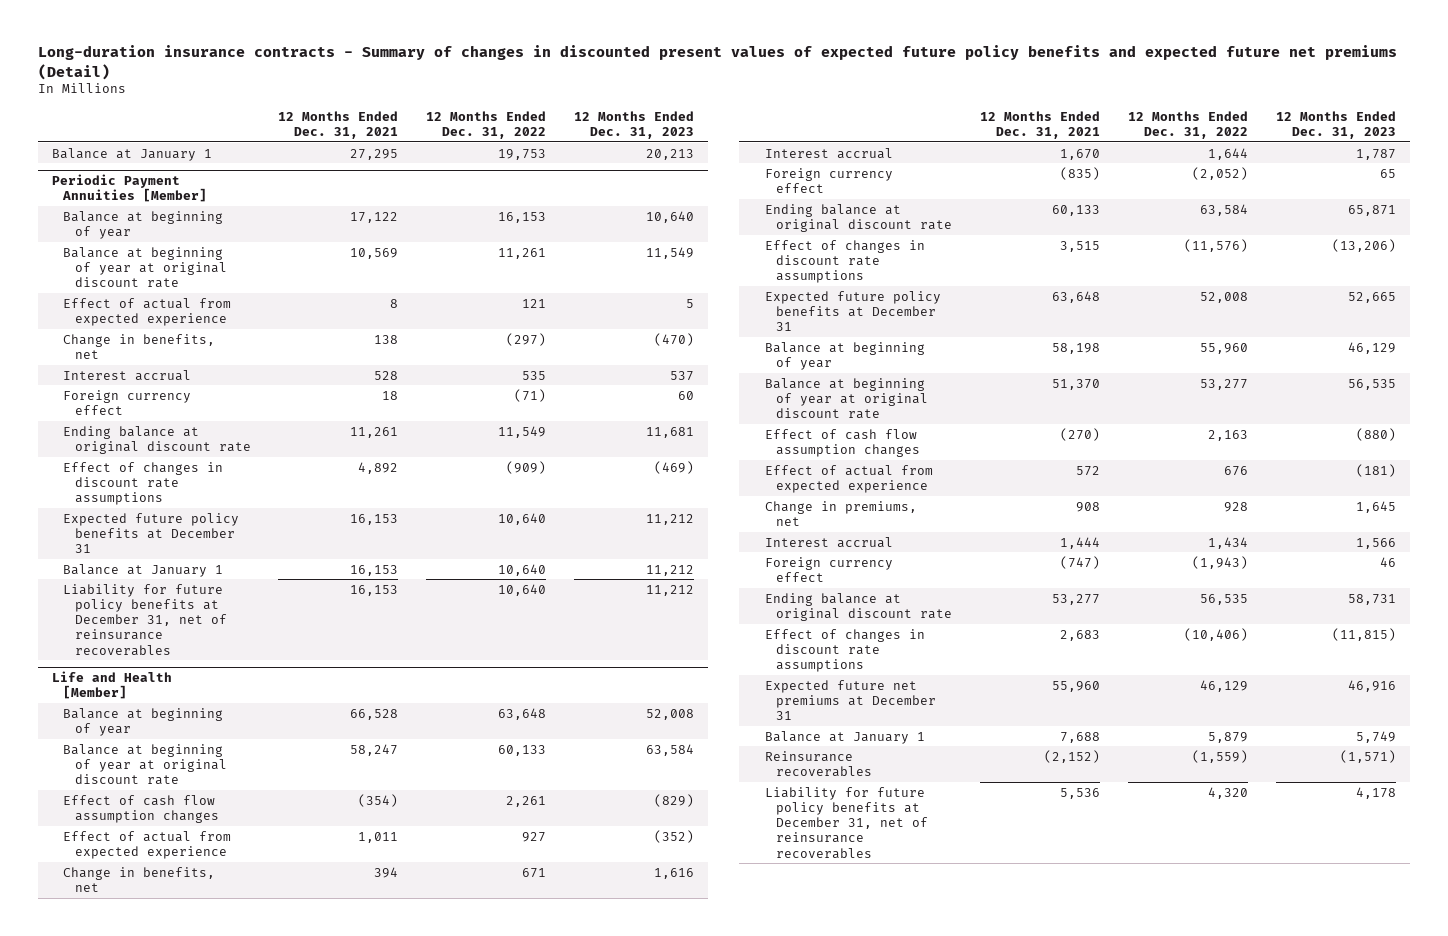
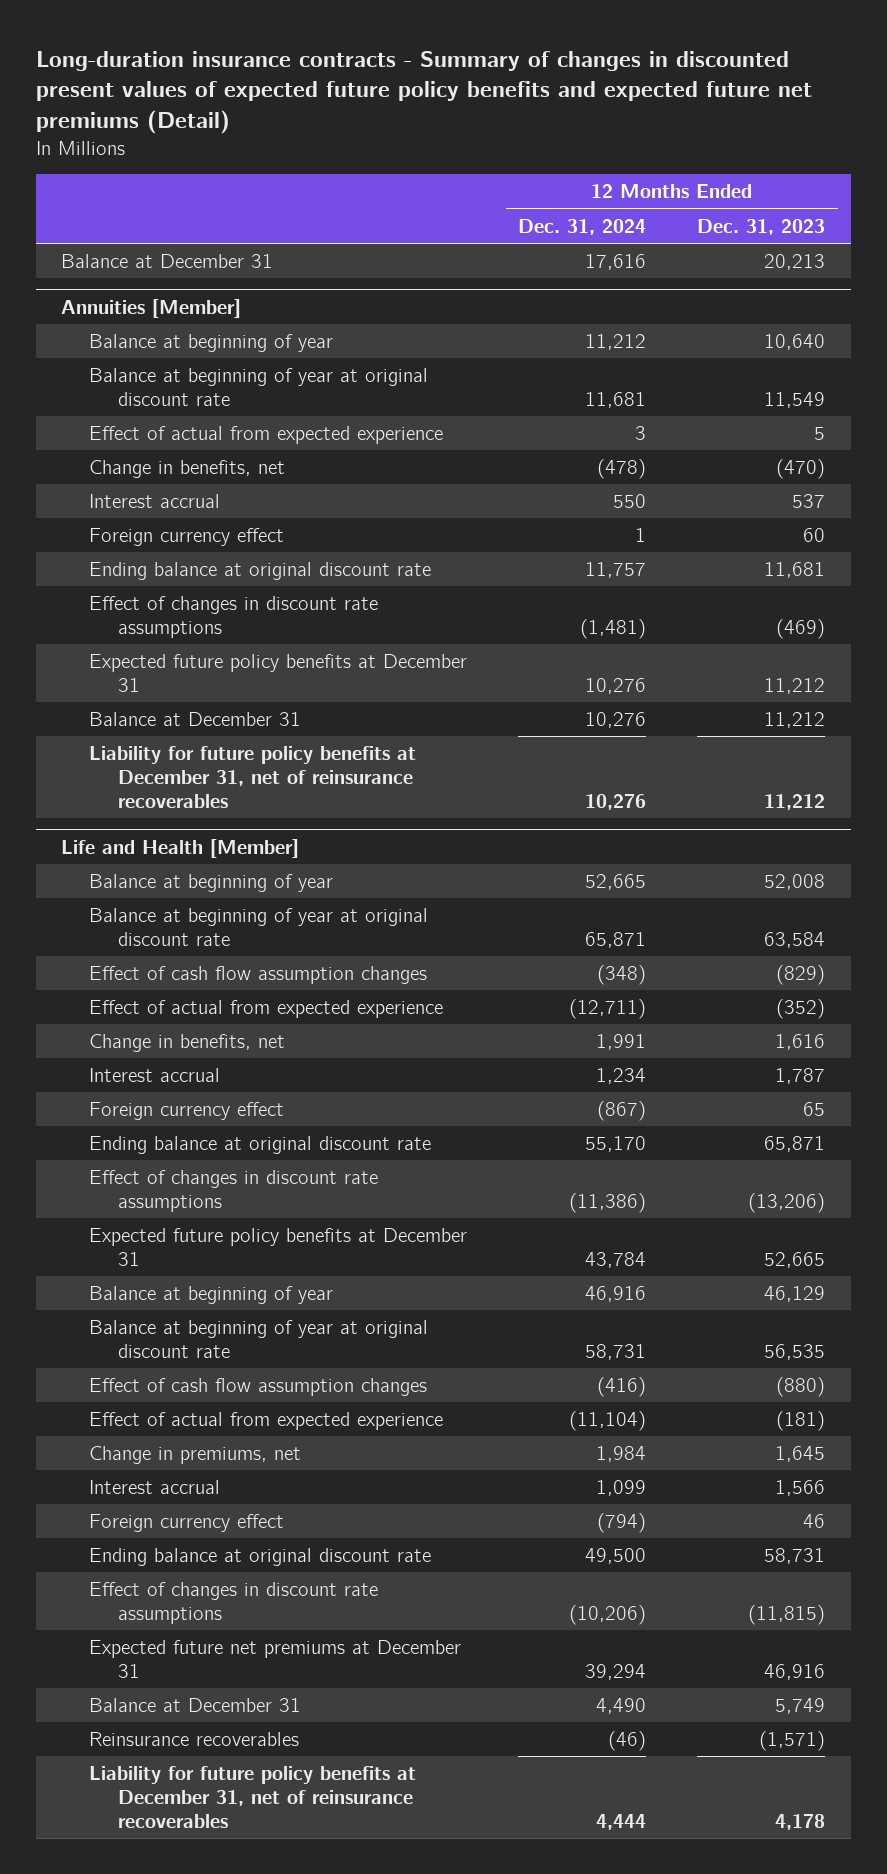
[278,110,399,139] 12 Months Ended Dec. 31, 2021 -> none
[426,110,547,139] 12 Months Ended Dec. 31, 2022 -> none
none -> [518,218,647,235] Dec. 31, 2024
[51,147,212,161] Balance at January 1 -> [61,254,274,269] Balance at December 31
[51,174,208,203] Periodic Payment Annuities [Member] -> [61,299,242,319] Annuities [Member]
[63,563,224,577] Balance at January 1 -> [89,712,302,727] Balance at December 31
[764,730,925,744] Balance at January 1 -> [89,1698,302,1713] Balance at December 31

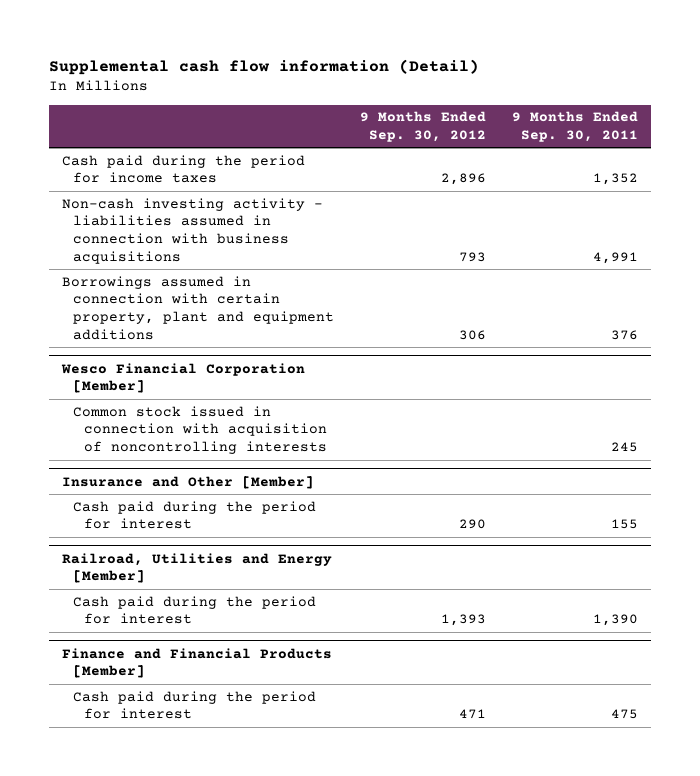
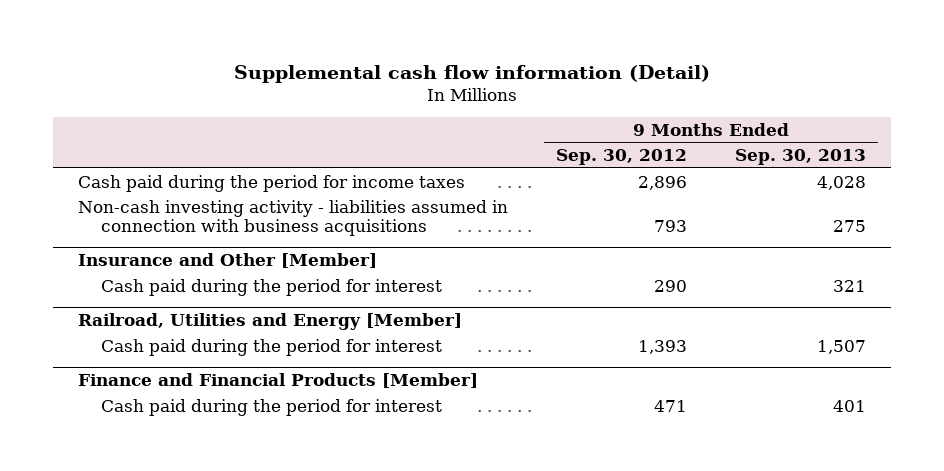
[512,111,639,143] 9 Months Ended Sep. 30, 2011 -> none
none -> [735,149,867,166] Sep. 30, 2013
[61,275,335,341] Borrowings assumed in connection with certain property, plant and equipment additions -> none
[60,362,305,394] Wesco Financial Corporation [Member] -> none
[73,405,328,455] Common stock issued in connection with acquisition of noncontrolling interests -> none

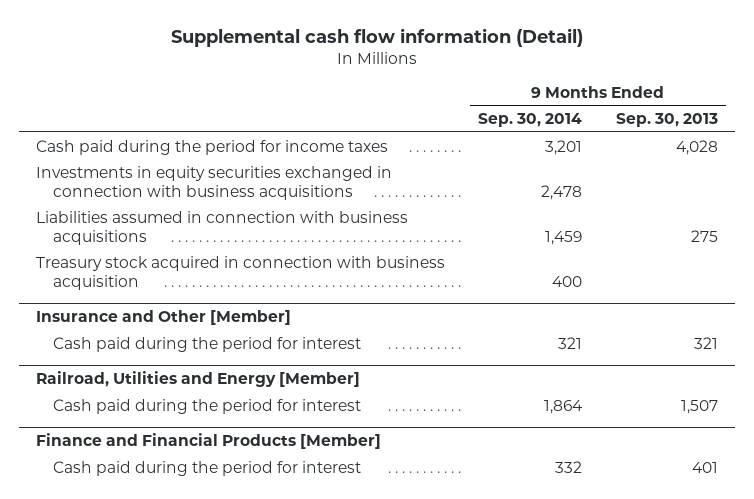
[555,149,687,166] Sep. 30, 2012 -> none
none -> [478,113,583,128] Sep. 30, 2014
none -> [35,165,392,200] Investments in equity securities exchanged in connection with business acquisitions
[77,199,508,236] Non-cash investing activity - liabilities assumed in connection with business acquisitions -> [35,210,408,245] Liabilities assumed in connection with business acquisitions
none -> [35,255,445,290] Treasury stock acquired in connection with business acquisition

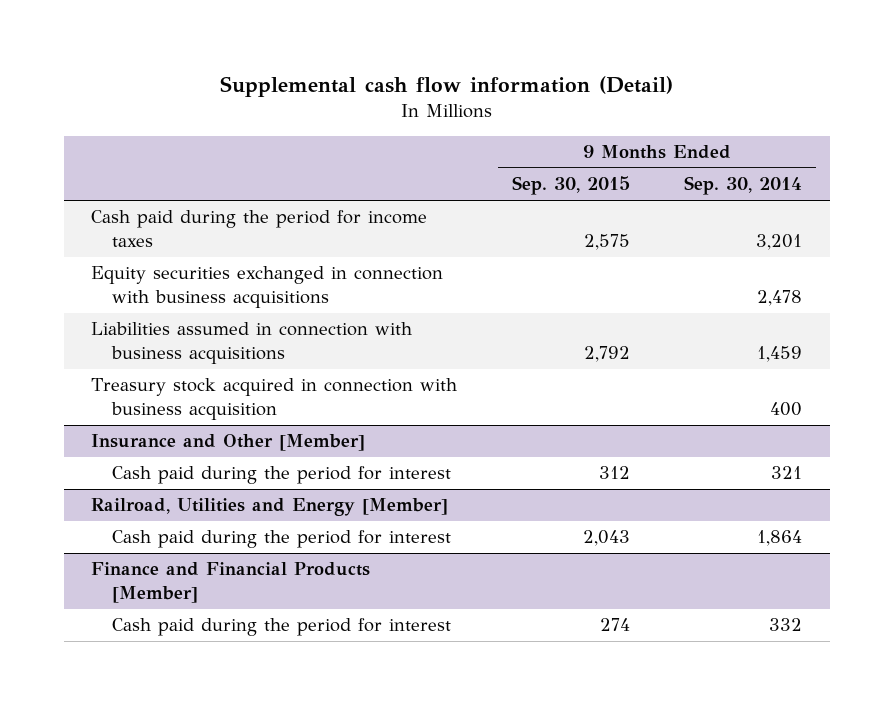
[615,113,718,128] Sep. 30, 2013 -> none
none -> [511,176,630,196] Sep. 30, 2015
[35,165,392,200] Investments in equity securities exchanged in connection with business acquisitions -> [91,266,444,309] Equity securities exchanged in connection with business acquisitions

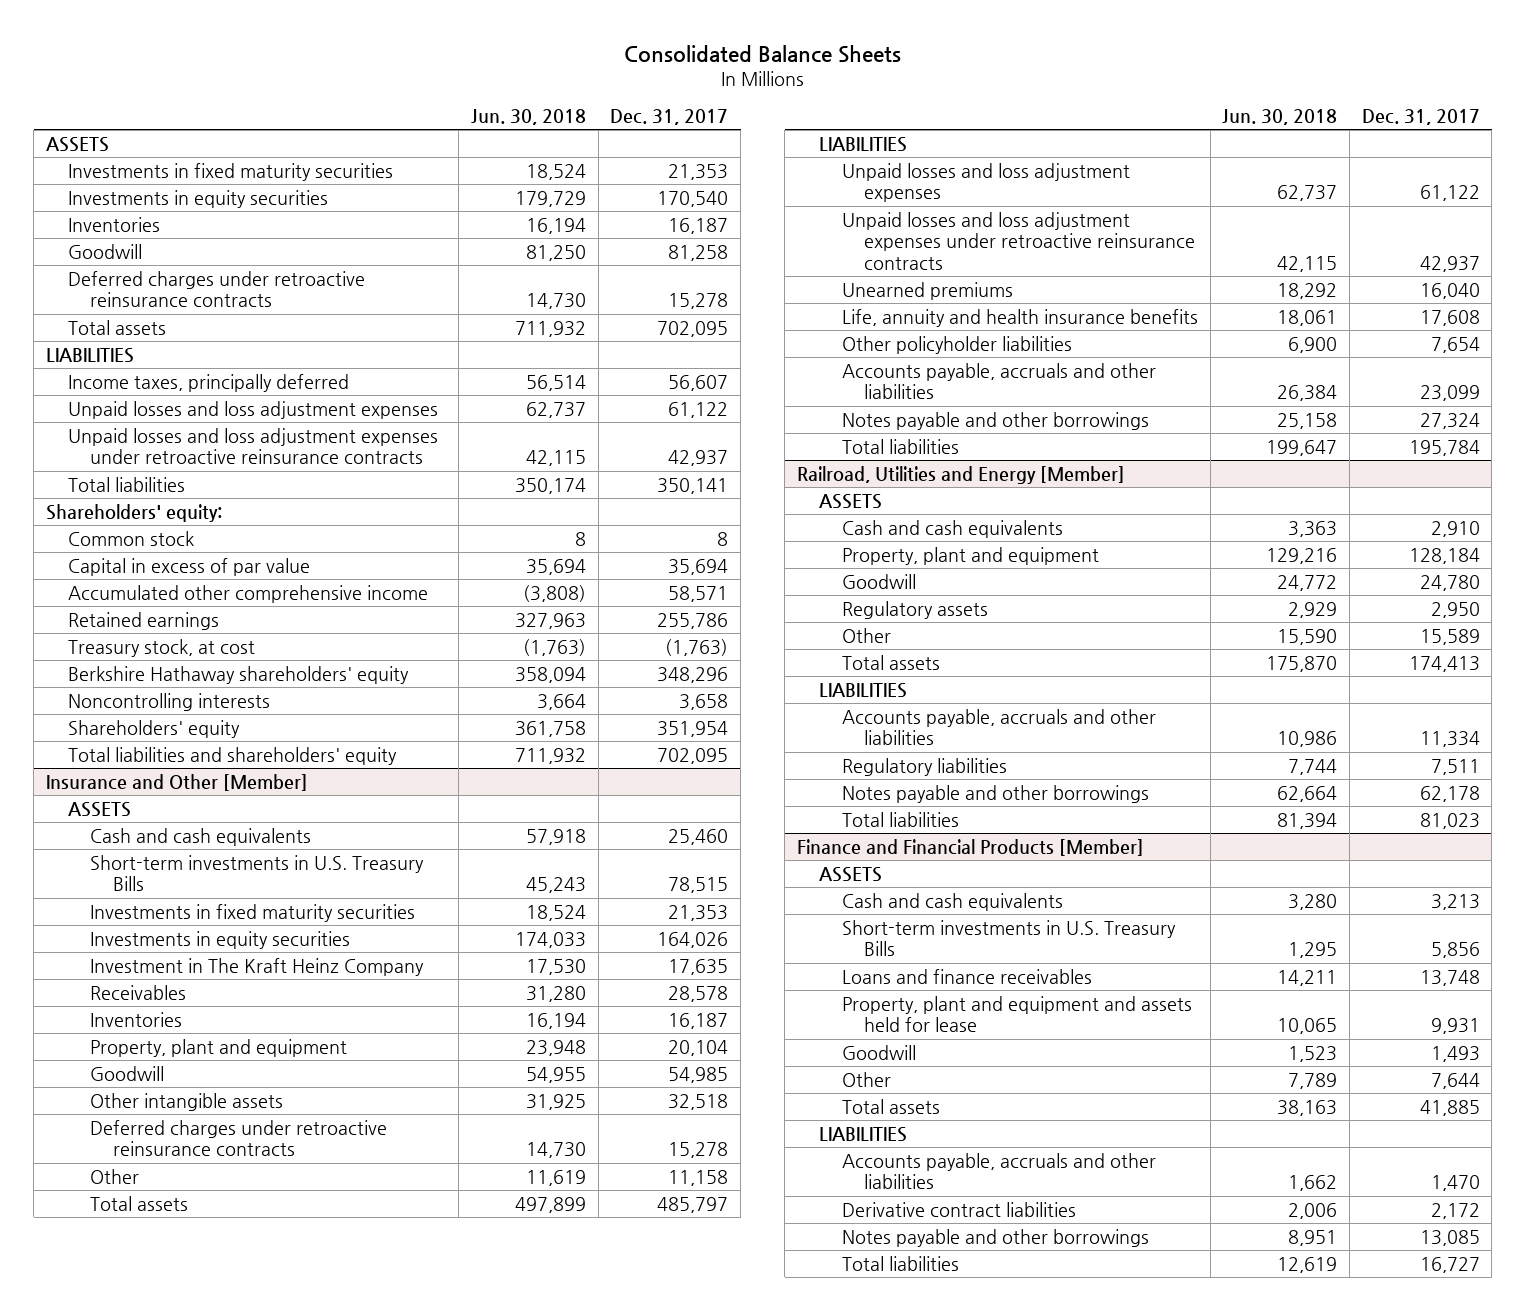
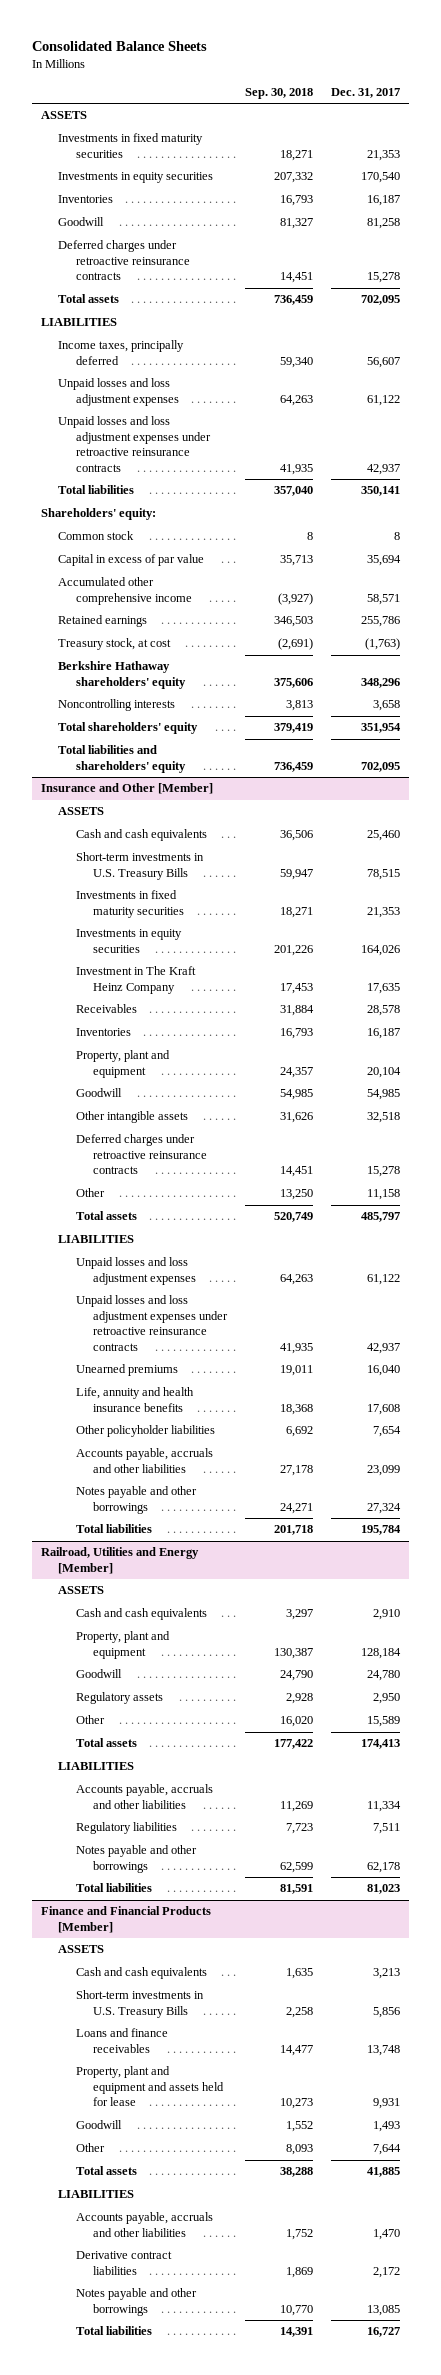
[470,109,586,126] Jun. 30, 2018 -> none
none -> [245,87,314,99] Sep. 30, 2018
[68,719,241,738] Shareholders' equity -> [58,722,199,735] Total shareholders' equity

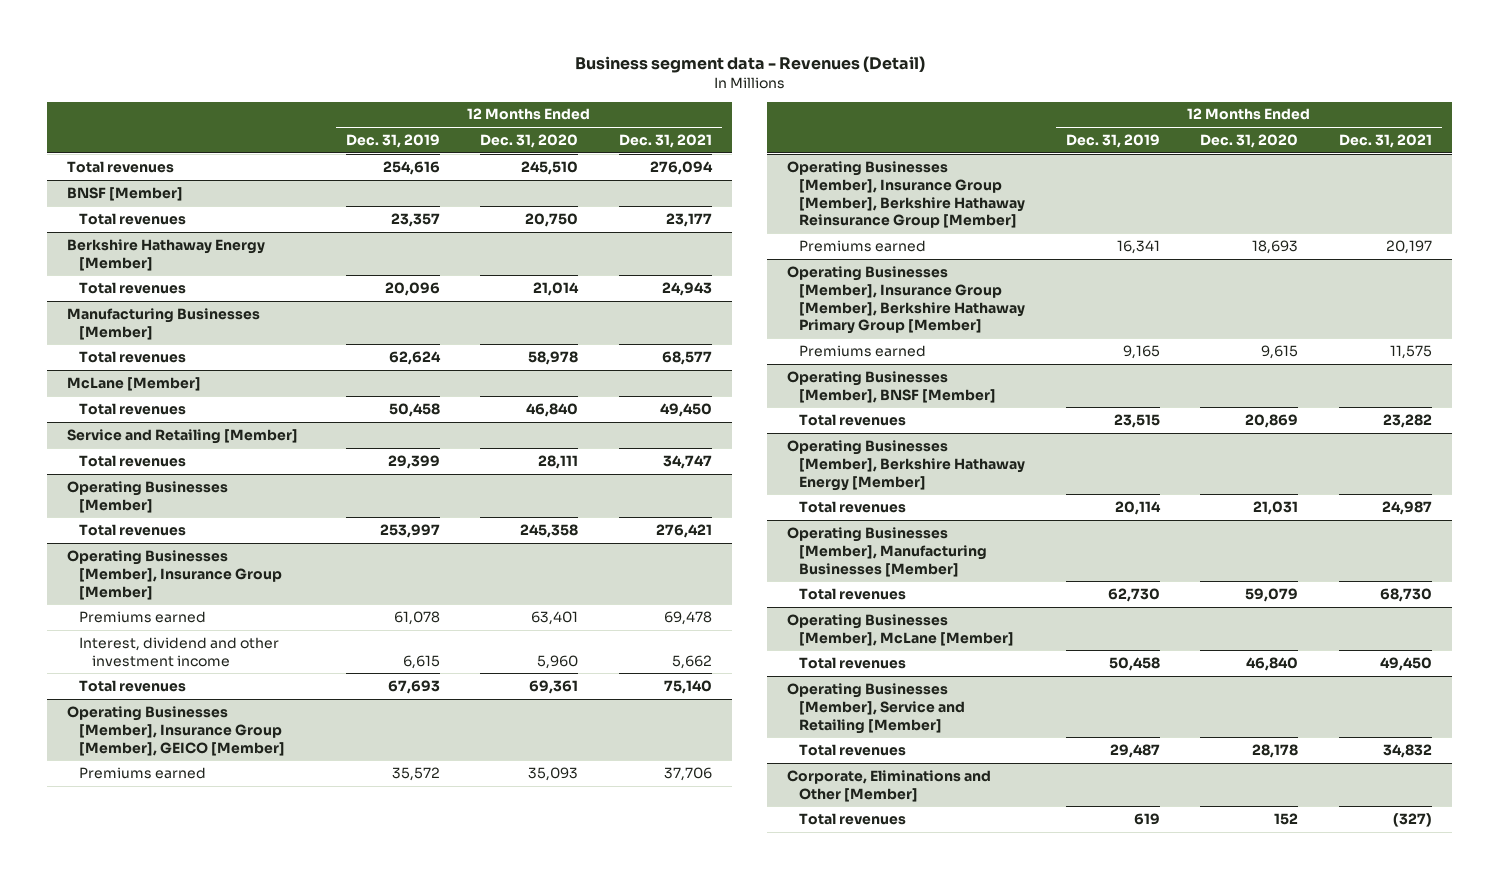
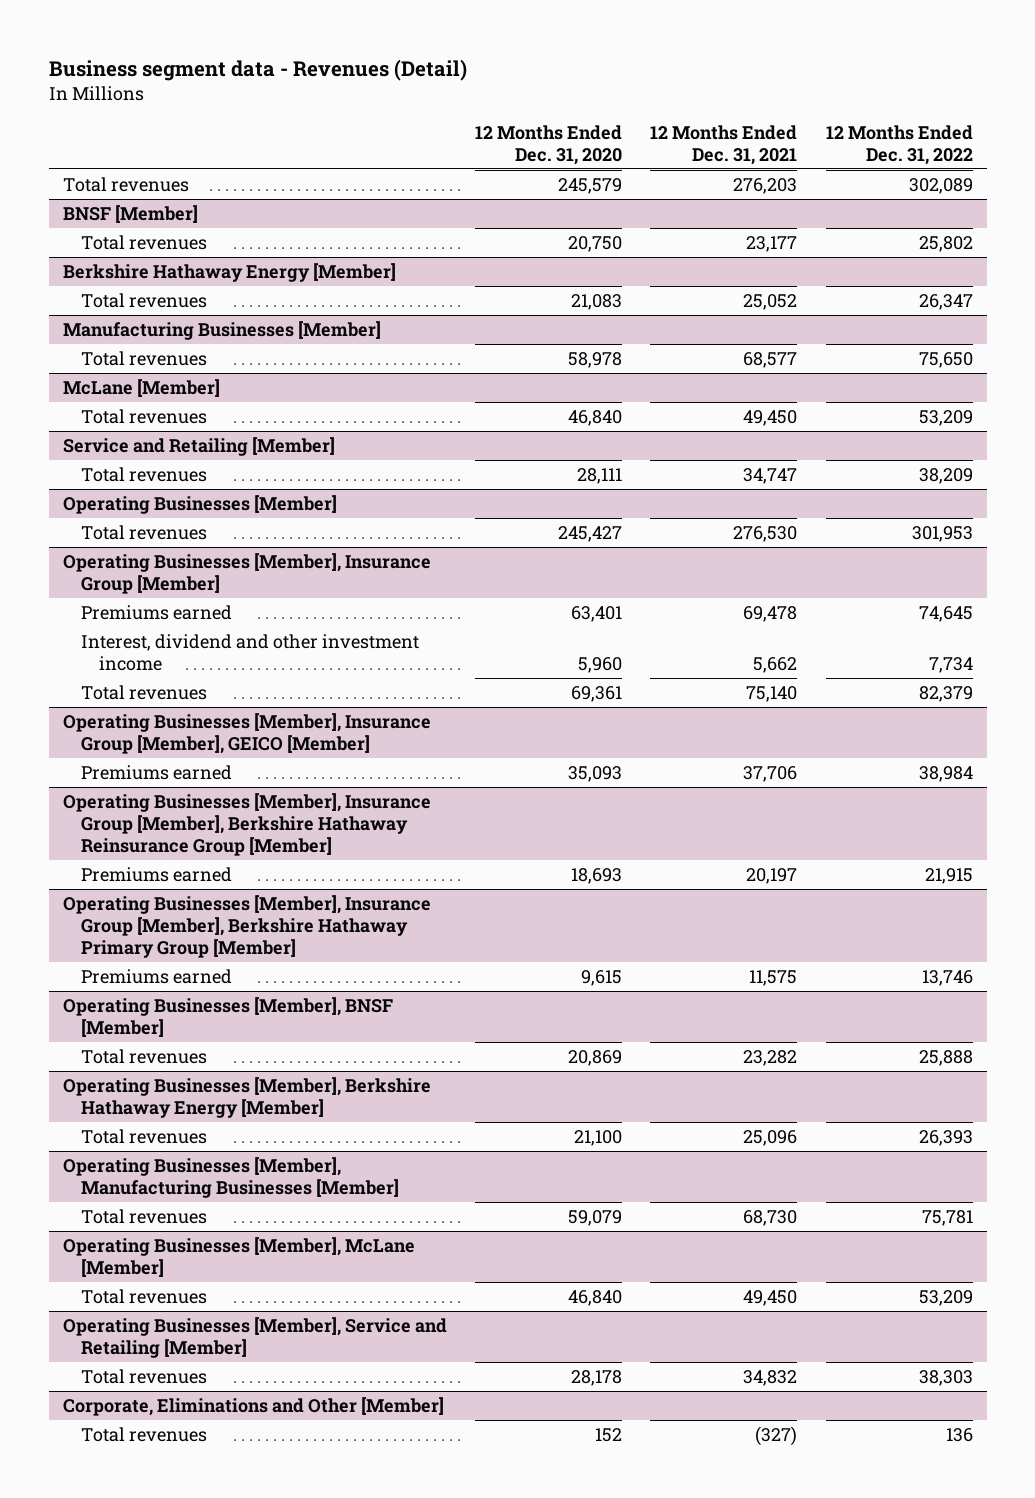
[345,133,440,148] Dec. 31, 2019 -> none
none -> [825,124,973,165] 12 Months Ended Dec. 31, 2022
[521,160,579,175] 245,510 -> [558,177,623,194] 245,579
[649,160,713,175] 276,094 -> [733,177,798,194] 276,203
[533,281,580,296] 21,014 -> [571,293,623,310] 21,083
[661,281,712,296] 24,943 -> [743,293,798,310] 25,052
[520,523,579,538] 245,358 -> [558,525,623,542] 245,427
[655,523,712,538] 276,421 -> [733,525,798,542] 276,530
[1253,500,1299,515] 21,031 -> [574,1129,623,1146] 21,100
[1381,500,1432,515] 24,987 -> [743,1129,798,1146] 25,096

